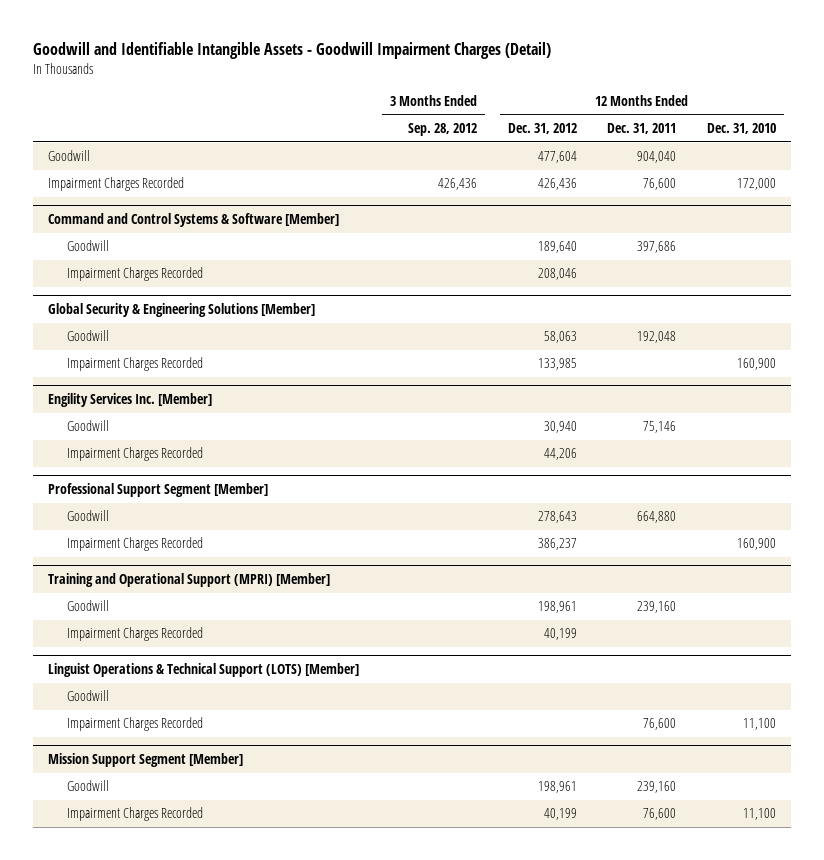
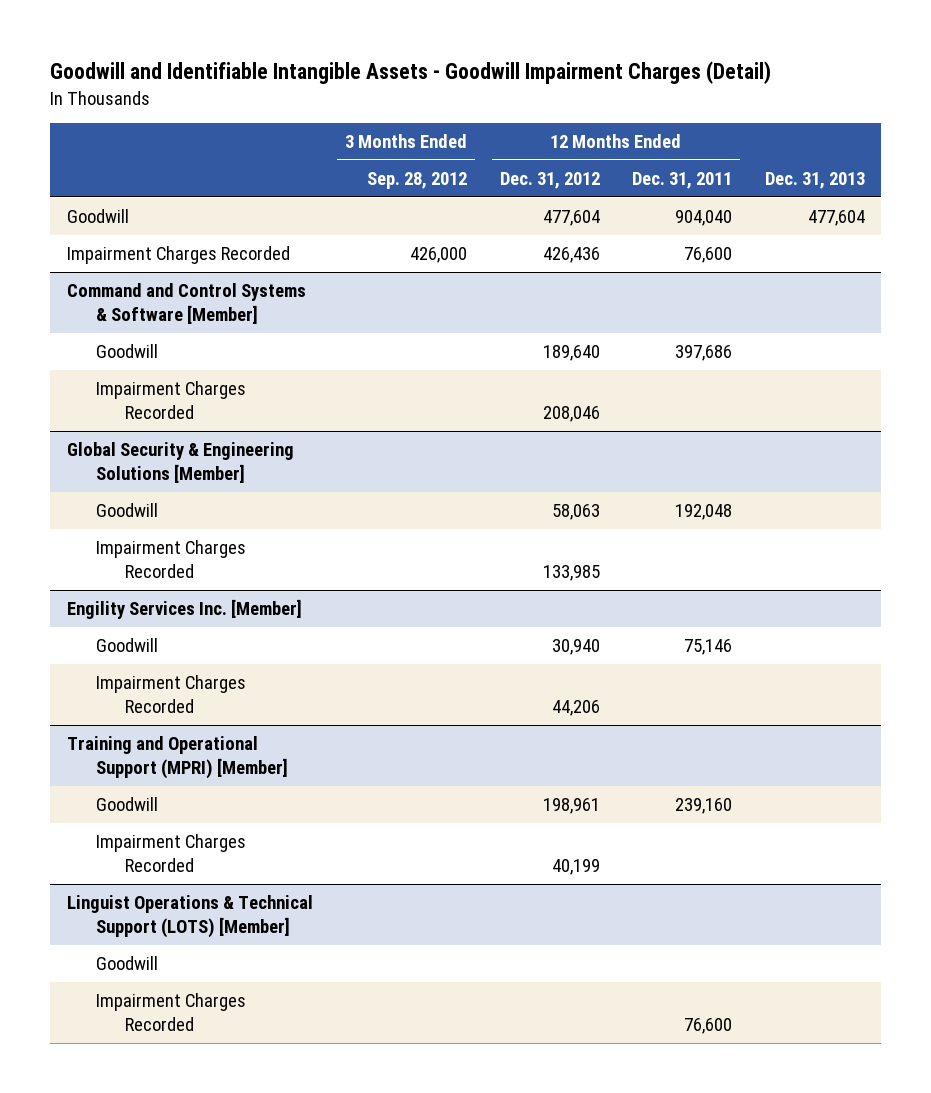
[707,123,777,135] Dec. 31, 2010 -> none
none -> [764,171,865,189] Dec. 31, 2013
[438,178,478,191] 426,436 -> [410,246,468,263] 426,000
[48,483,269,498] Professional Support Segment [Member] -> none
[67,510,110,522] Goodwill -> none
[67,537,204,552] Impairment Charges Recorded -> none
[48,753,244,768] Mission Support Segment [Member] -> none
[67,780,110,792] Goodwill -> none
[67,807,204,822] Impairment Charges Recorded -> none

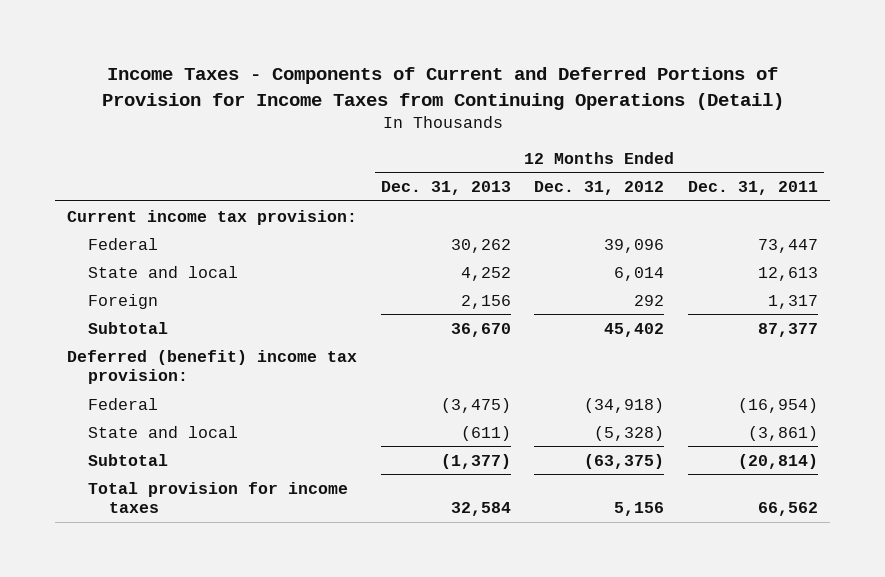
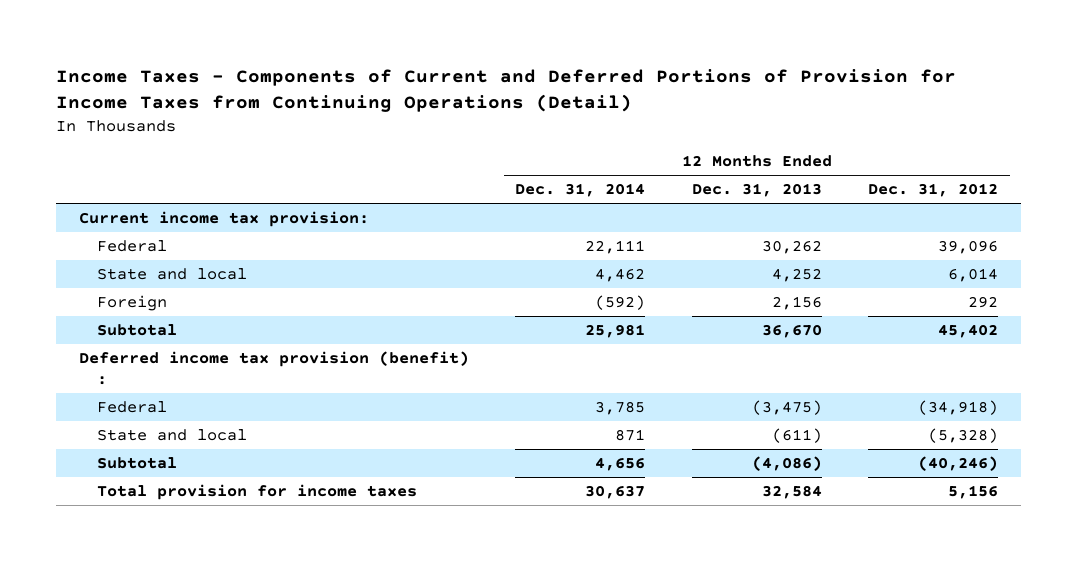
[688,181,819,196] Dec. 31, 2011 -> none
none -> [515,183,646,198] Dec. 31, 2014
[66,349,357,385] Deferred (benefit) income tax provision: -> [78,350,469,385] Deferred income tax provision (benefit) :
[440,453,511,469] (1,377) -> [751,455,822,471] (4,086)
[584,453,665,469] (63,375) -> [918,455,999,471] (40,246)

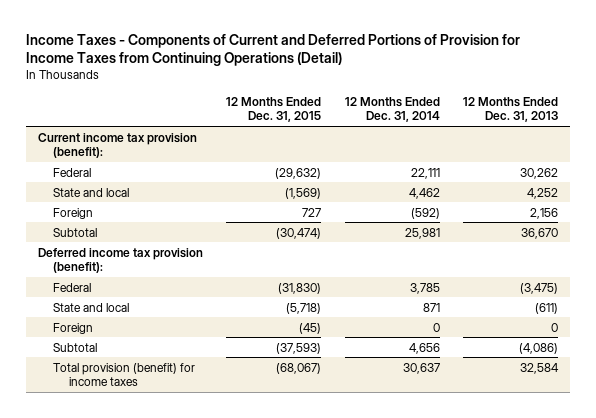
[868,183,999,198] Dec. 31, 2012 -> none
none -> [226,96,322,123] 12 Months Ended Dec. 31, 2015
[78,210,369,227] Current income tax provision: -> [37,132,197,159] Current income tax provision (benefit):
[78,350,469,385] Deferred income tax provision (benefit) : -> [37,247,203,274] Deferred income tax provision (benefit):
none -> [53,322,94,334] Foreign
[96,483,417,500] Total provision for income taxes -> [53,362,196,387] Total provision (benefit) for income taxes

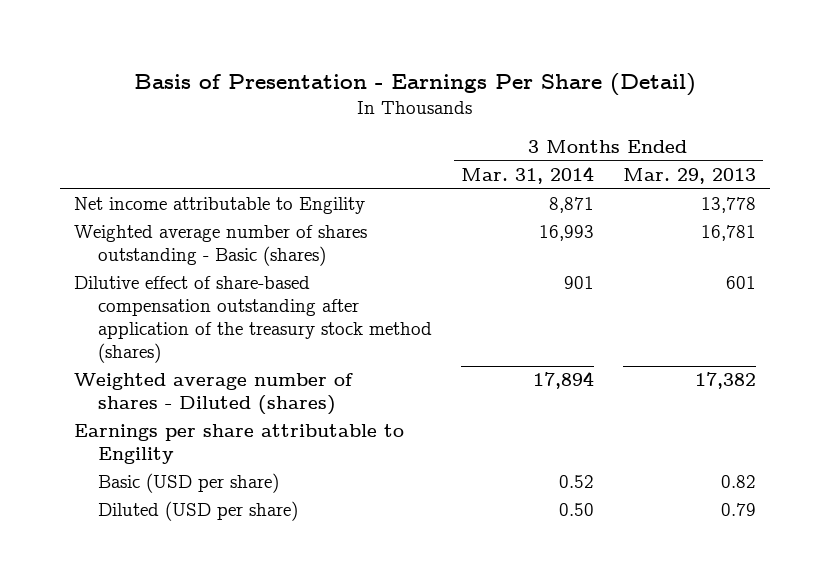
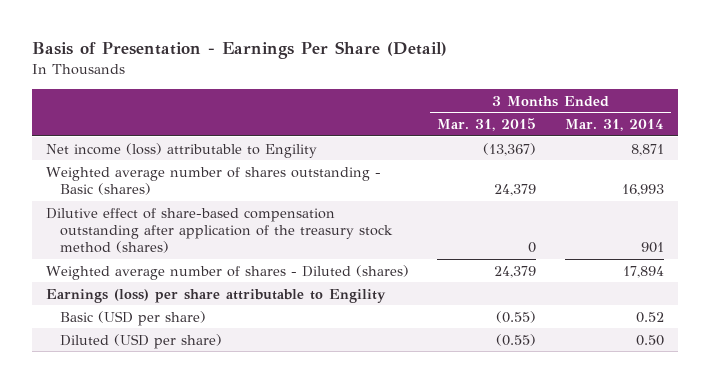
[622,167,756,184] Mar. 29, 2013 -> none
none -> [437,118,537,132] Mar. 31, 2015
[74,197,366,215] Net income attributable to Engility -> [45,142,317,158] Net income (loss) attributable to Engility
[74,424,405,465] Earnings per share attributable to Engility -> [45,288,386,303] Earnings (loss) per share attributable to Engility

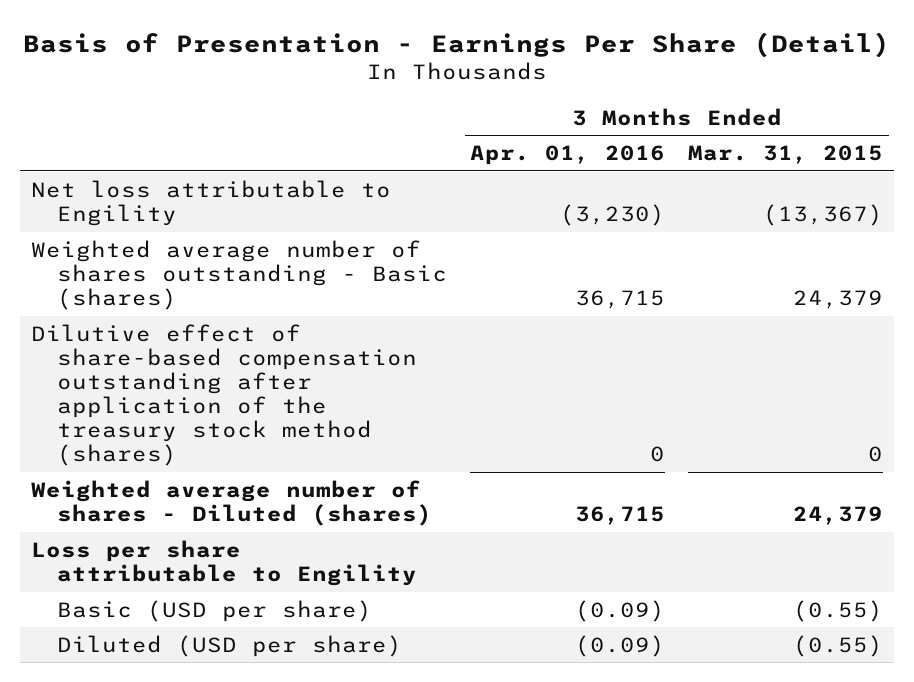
[564,119,664,132] Mar. 31, 2014 -> none
none -> [470,145,666,166] Apr. 01, 2016
[45,142,317,158] Net income (loss) attributable to Engility -> [31,179,392,226] Net loss attributable to Engility
[45,288,386,303] Earnings (loss) per share attributable to Engility -> [31,539,418,586] Loss per share attributable to Engility

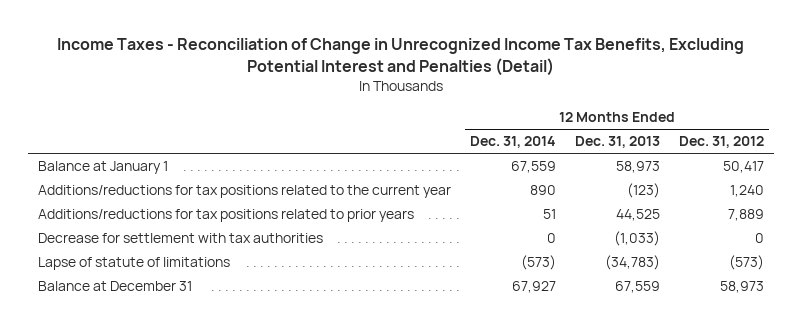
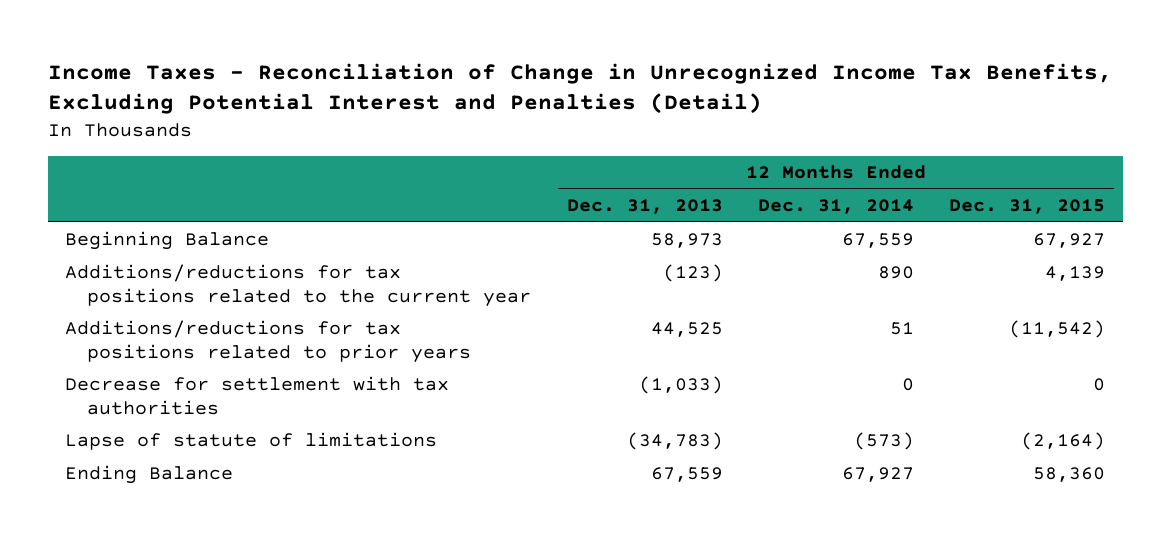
[679,136,765,149] Dec. 31, 2012 -> none
none -> [949,199,1106,215] Dec. 31, 2015
[37,161,168,175] Balance at January 1 -> [65,231,270,251] Beginning Balance
[37,281,192,292] Balance at December 31 -> [65,465,234,485] Ending Balance

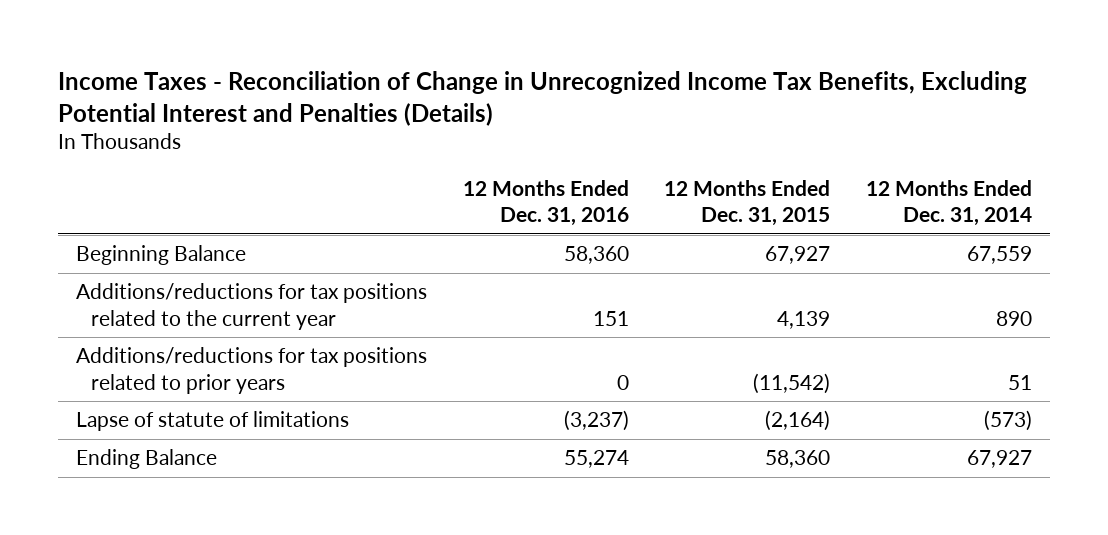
[47,62,1112,115] Income Taxes - Reconciliation of Change in Unrecognized Income Tax Benefits, Excluding Potential Interest and Penalties (Detail) -> [57,70,1027,126] Income Taxes - Reconciliation of Change in Unrecognized Income Tax Benefits, Excluding Potential Interest and Penalties (Details)
[566,199,723,215] Dec. 31, 2013 -> none
none -> [462,179,629,227] 12 Months Ended Dec. 31, 2016
[65,376,450,415] Decrease for settlement with tax authorities -> none

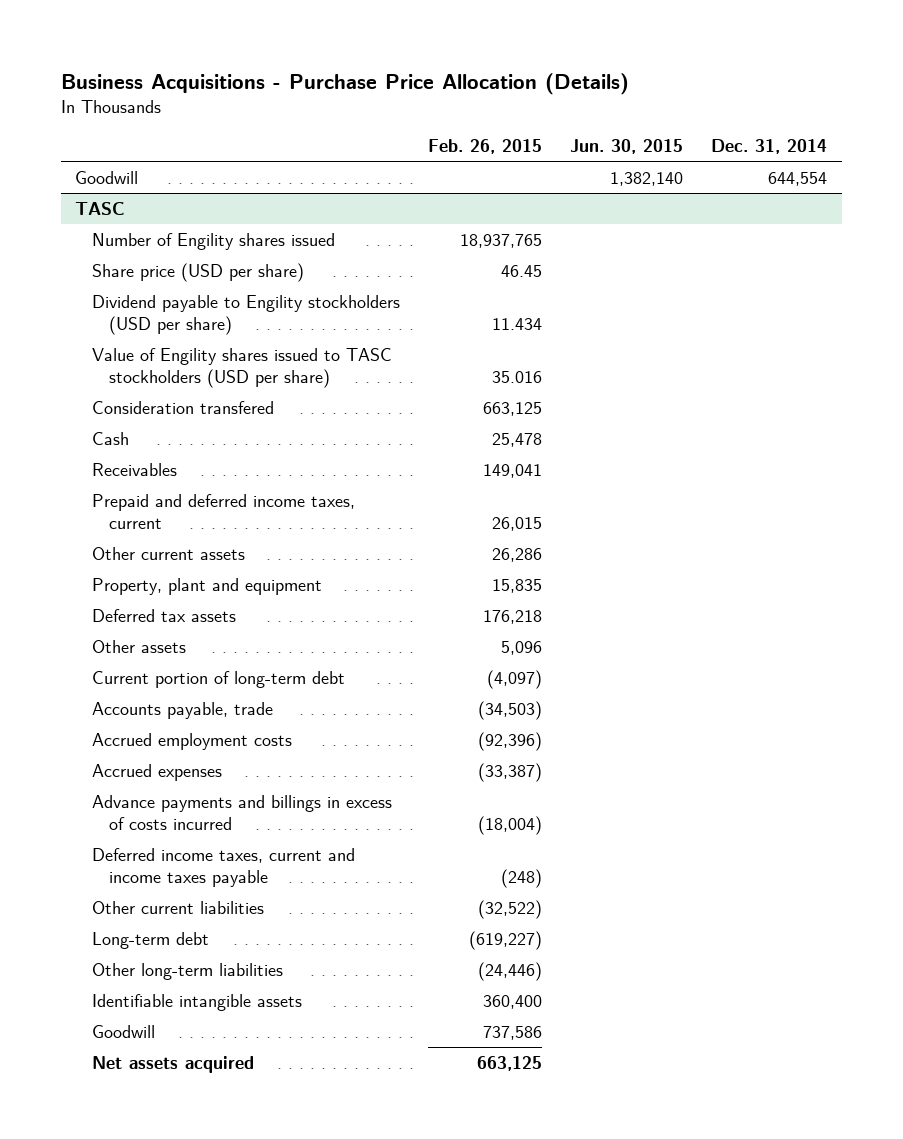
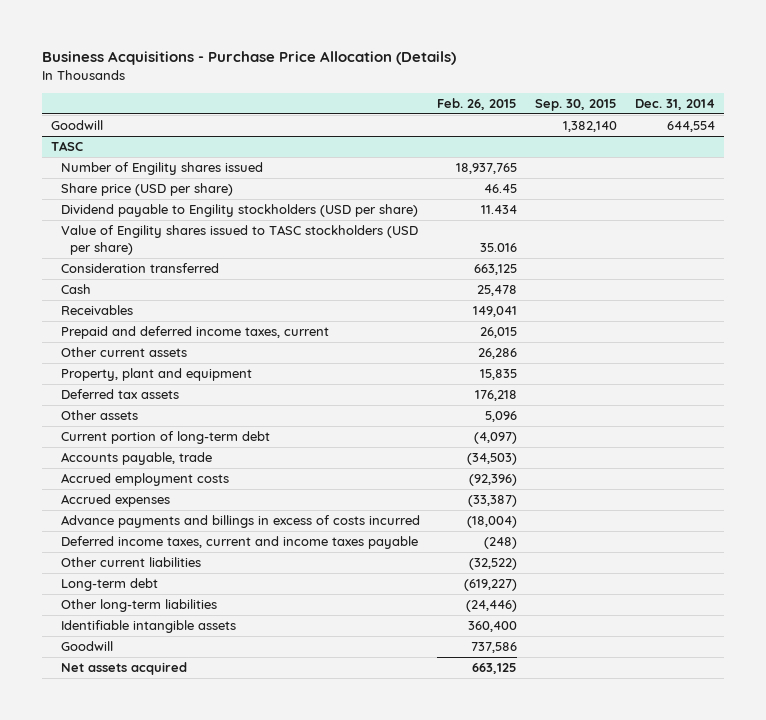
[570,139,684,155] Jun. 30, 2015 -> none
none -> [535,99,618,112] Sep. 30, 2015
[92,400,275,414] Consideration transfered -> [60,263,219,274] Consideration transferred

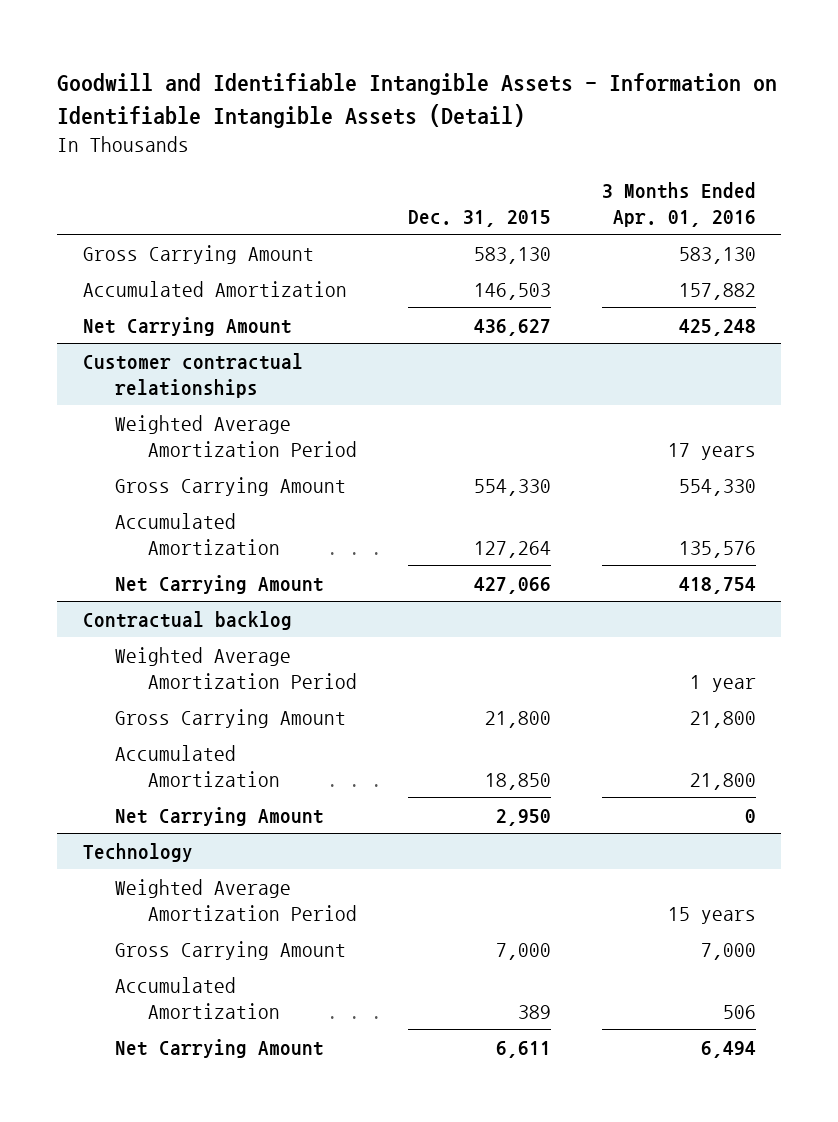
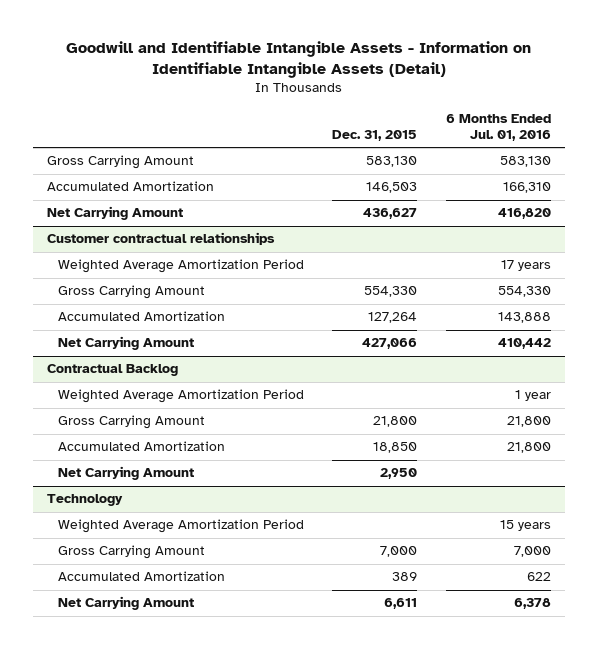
[601,181,756,227] 3 Months Ended Apr. 01, 2016 -> none
none -> [445,114,551,141] 6 Months Ended Jul. 01, 2016
[82,610,292,630] Contractual backlog -> [46,364,178,377] Contractual Backlog

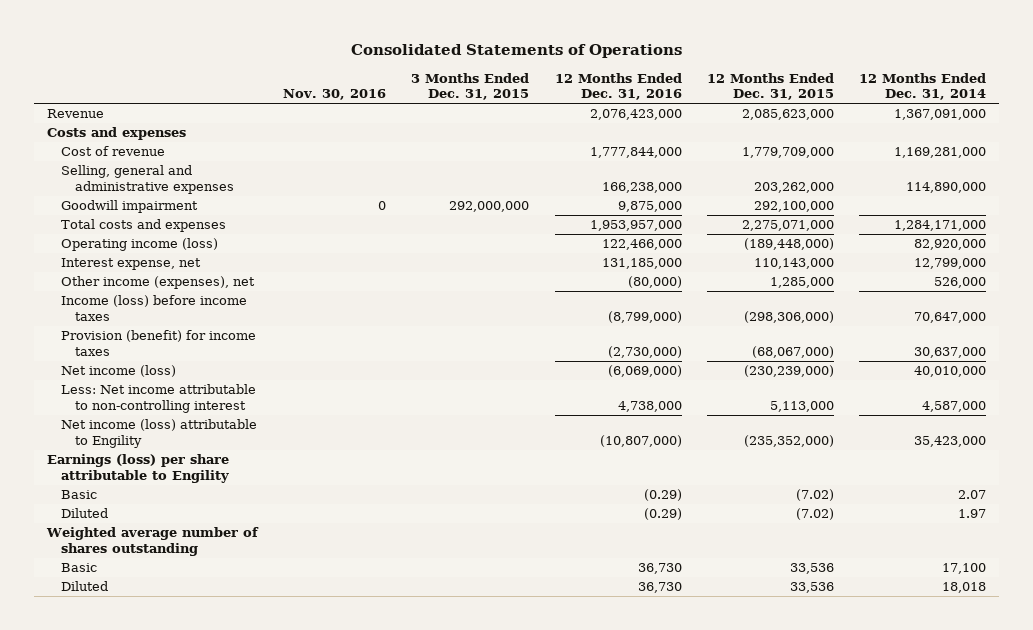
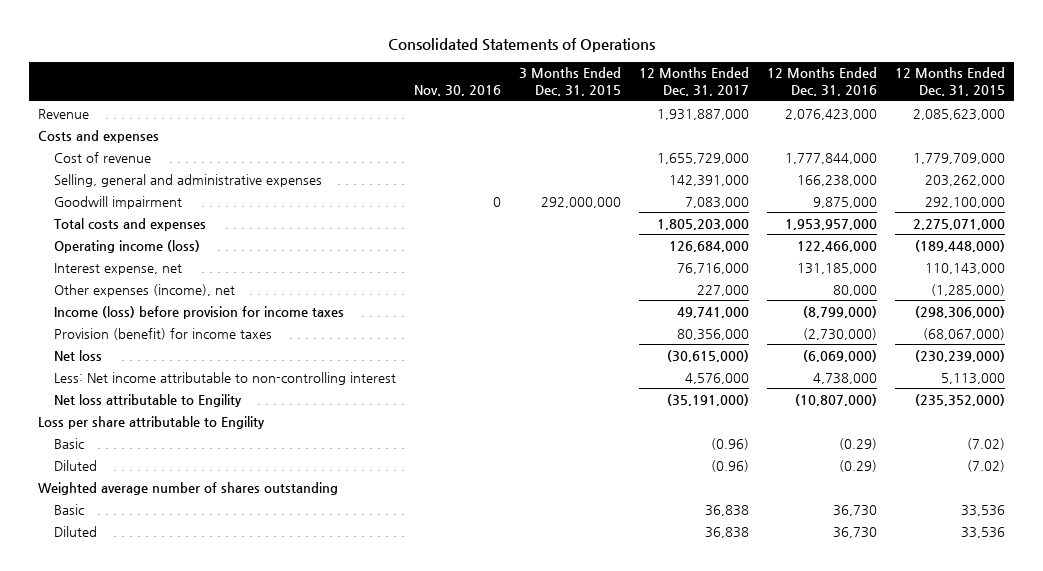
[858,72,986,101] 12 Months Ended Dec. 31, 2014 -> none
none -> [639,67,750,96] 12 Months Ended Dec. 31, 2017
[60,276,255,290] Other income (expenses), net -> [53,283,235,297] Other expenses (income), net
[627,276,682,289] (80,000) -> [833,284,878,296] 80,000
[769,277,834,289] 1,285,000 -> [931,283,1006,296] (1,285,000)
[60,295,247,322] Income (loss) before income taxes -> [53,305,344,319] Income (loss) before provision for income taxes
[60,365,176,378] Net income (loss) -> [53,349,102,361] Net loss
[60,419,257,449] Net income (loss) attributable to Engility -> [53,393,242,407] Net loss attributable to Engility
[47,454,230,484] Earnings (loss) per share attributable to Engility -> [37,415,265,429] Loss per share attributable to Engility

